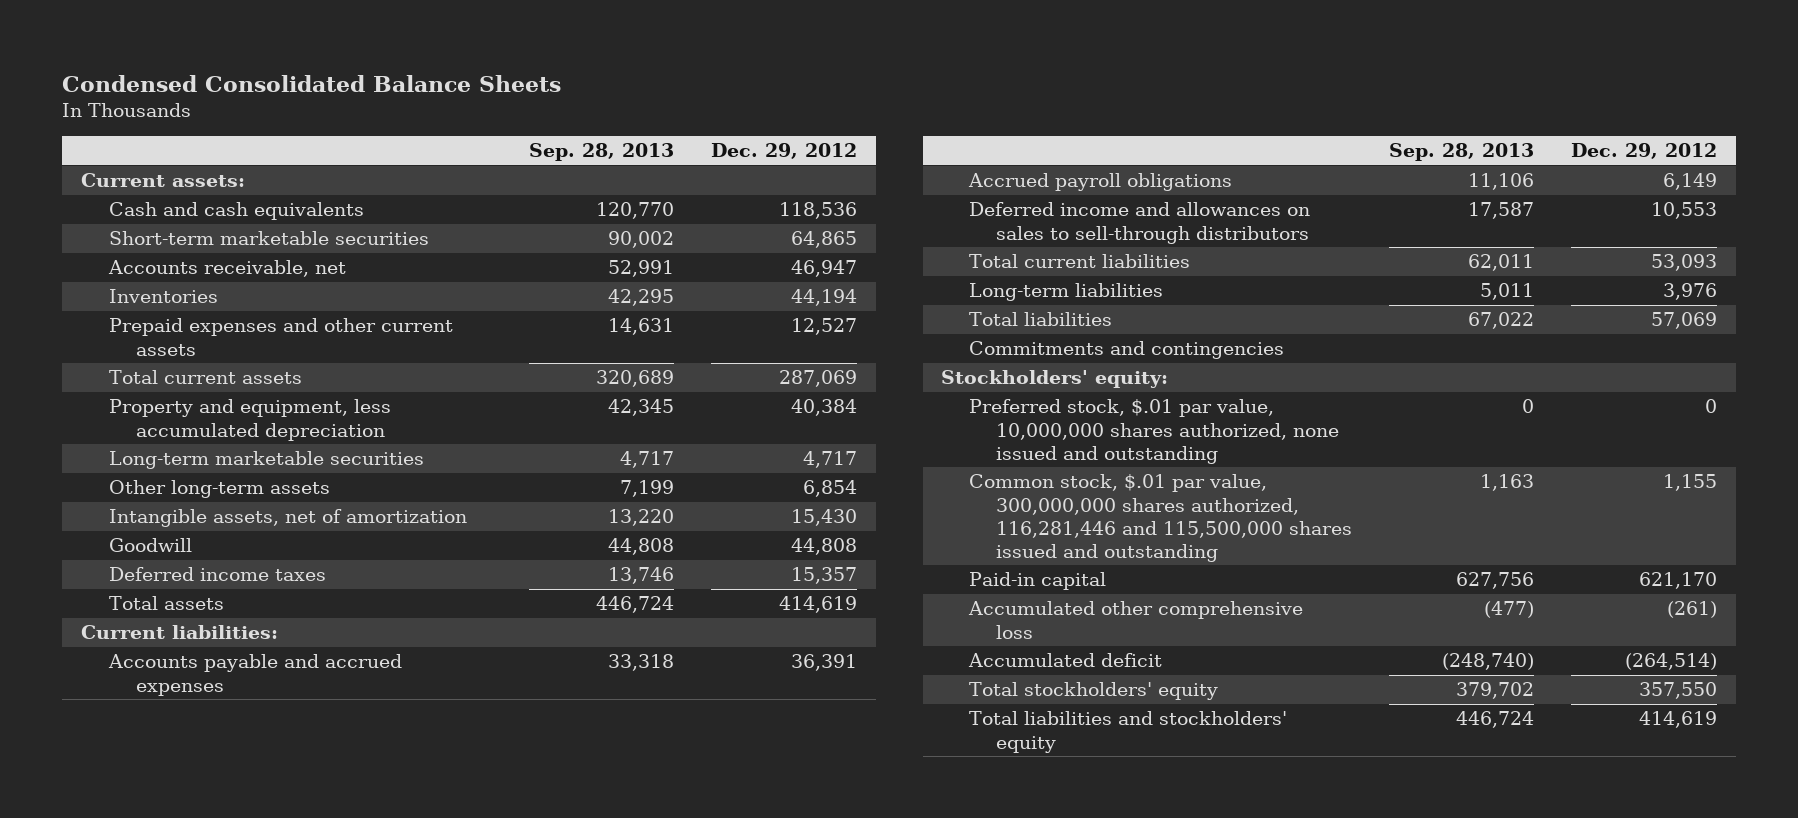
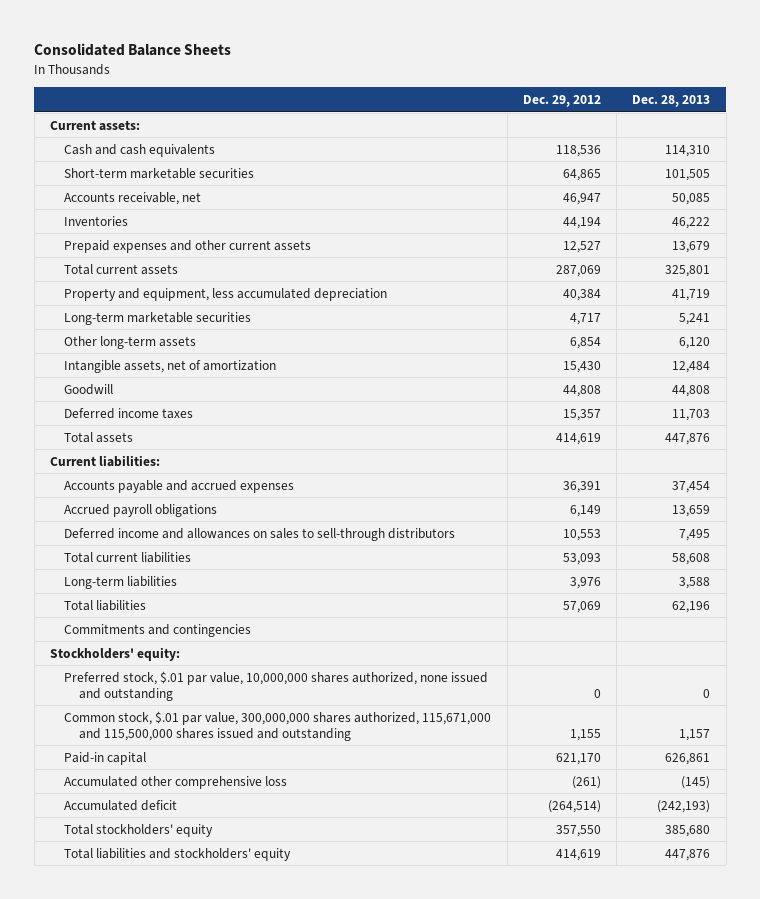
[62,74,562,92] Condensed Consolidated Balance Sheets -> [34,43,232,57] Consolidated Balance Sheets
[529,143,675,162] Sep. 28, 2013 -> none
none -> [632,95,711,108] Dec. 28, 2013
[968,474,1353,562] Common stock, $.01 par value, 300,000,000 shares authorized, 116,281,446 and 115,500,000 shares issued and outstanding -> [64,710,492,741] Common stock, $.01 par value, 300,000,000 shares authorized, 115,671,000 and 115,500,000 shares issued and outstanding

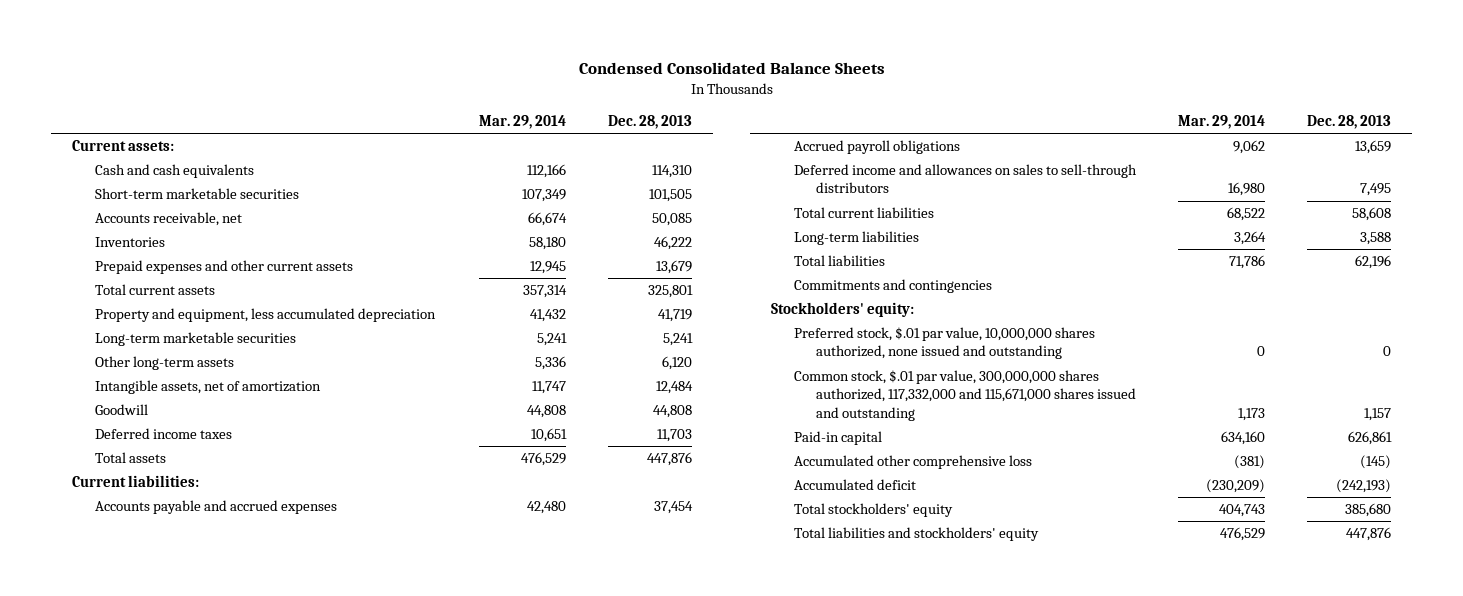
[34,43,232,57] Consolidated Balance Sheets -> [578,61,885,74] Condensed Consolidated Balance Sheets
[522,95,601,108] Dec. 29, 2012 -> none
none -> [479,114,567,129] Mar. 29, 2014
[64,710,492,741] Common stock, $.01 par value, 300,000,000 shares authorized, 115,671,000 and 115,500,000 shares issued and outstanding -> [793,370,1137,421] Common stock, $.01 par value, 300,000,000 shares authorized, 117,332,000 and 115,671,000 shares issued and outstanding

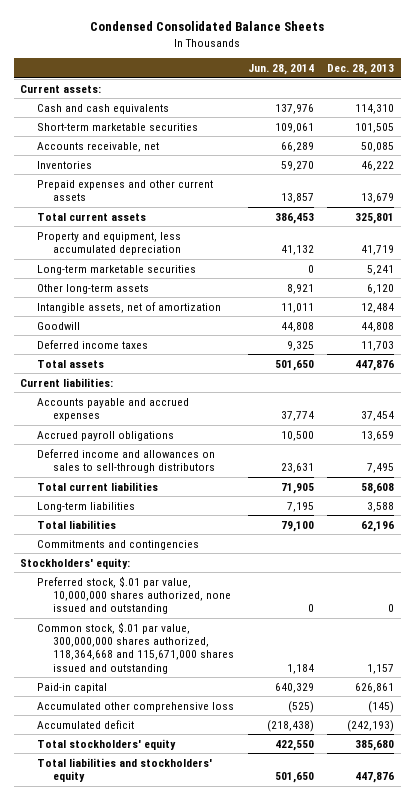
[479,114,567,129] Mar. 29, 2014 -> none
none -> [247,64,314,76] Jun. 28, 2014
[793,370,1137,421] Common stock, $.01 par value, 300,000,000 shares authorized, 117,332,000 and 115,671,000 shares issued and outstanding -> [36,621,235,674] Common stock, $.01 par value, 300,000,000 shares authorized, 118,364,668 and 115,671,000 shares issued and outstanding

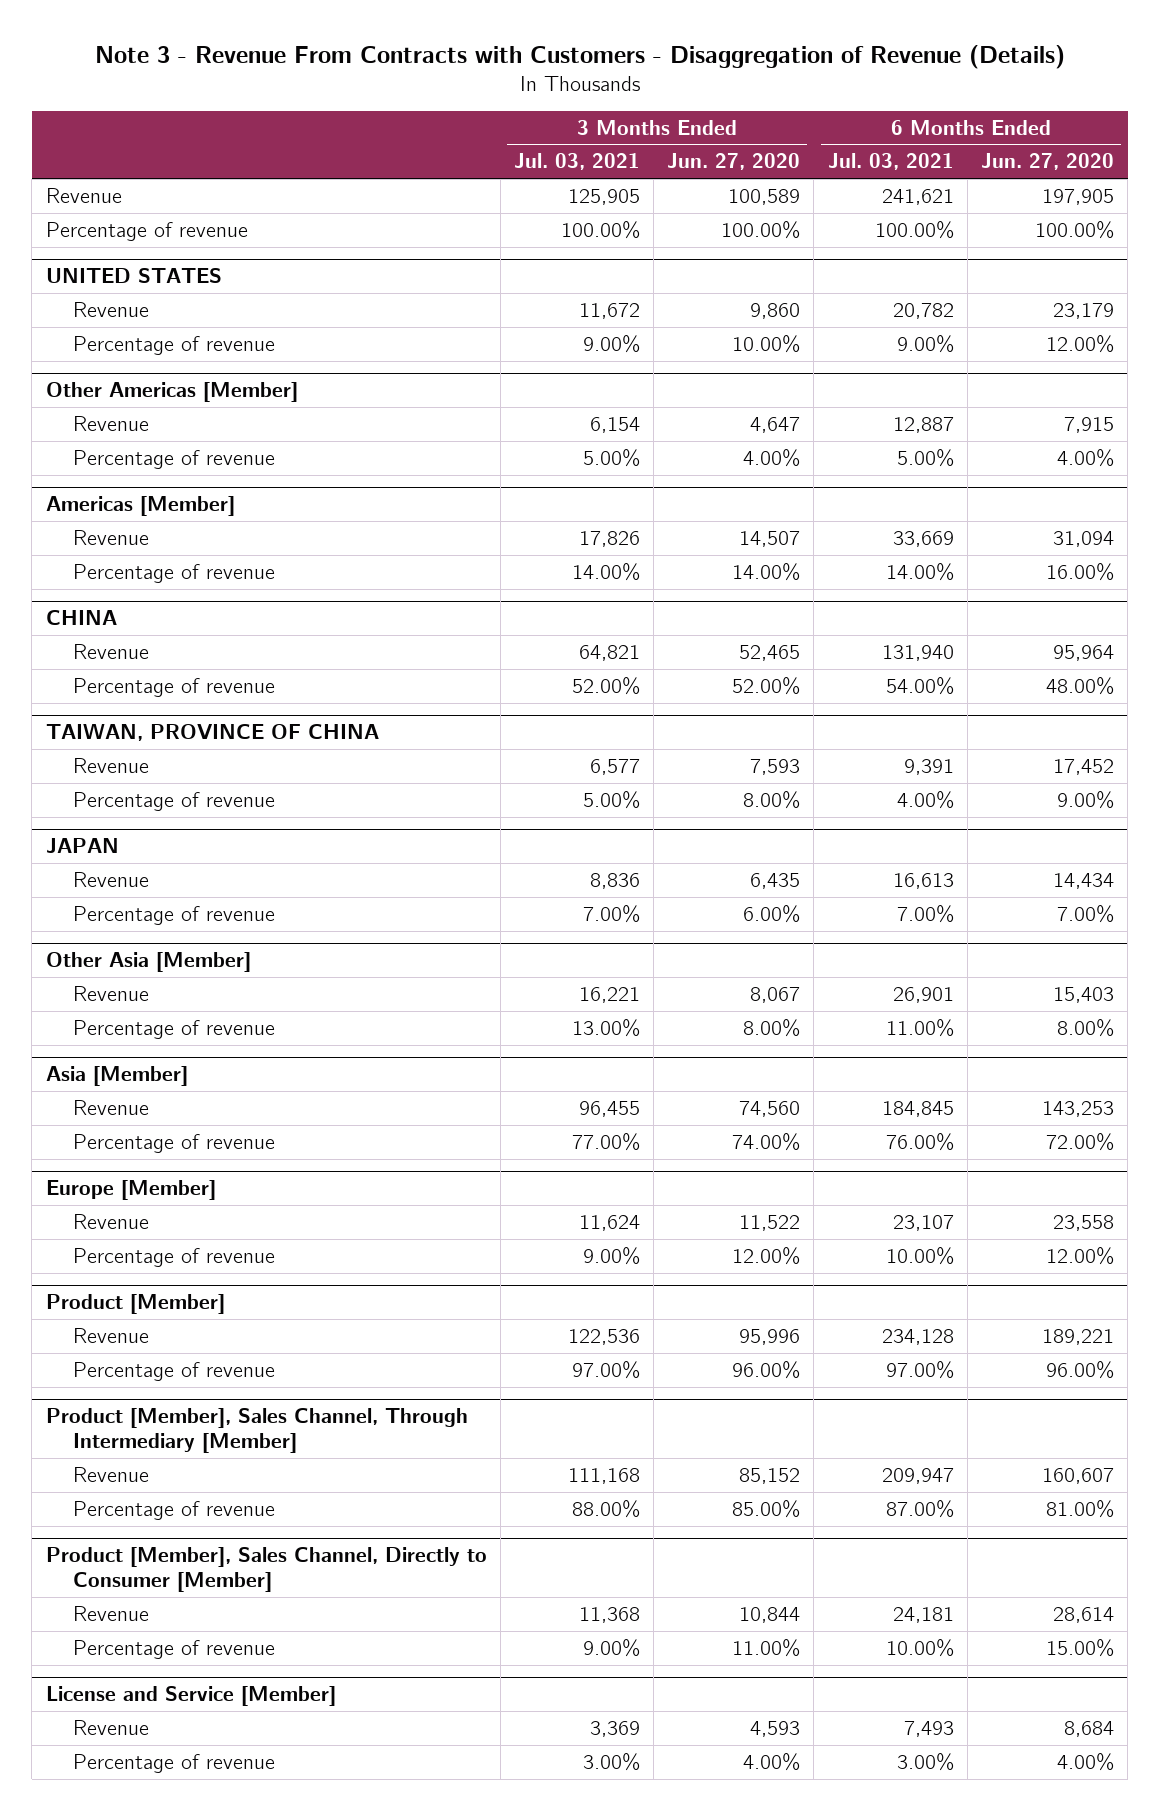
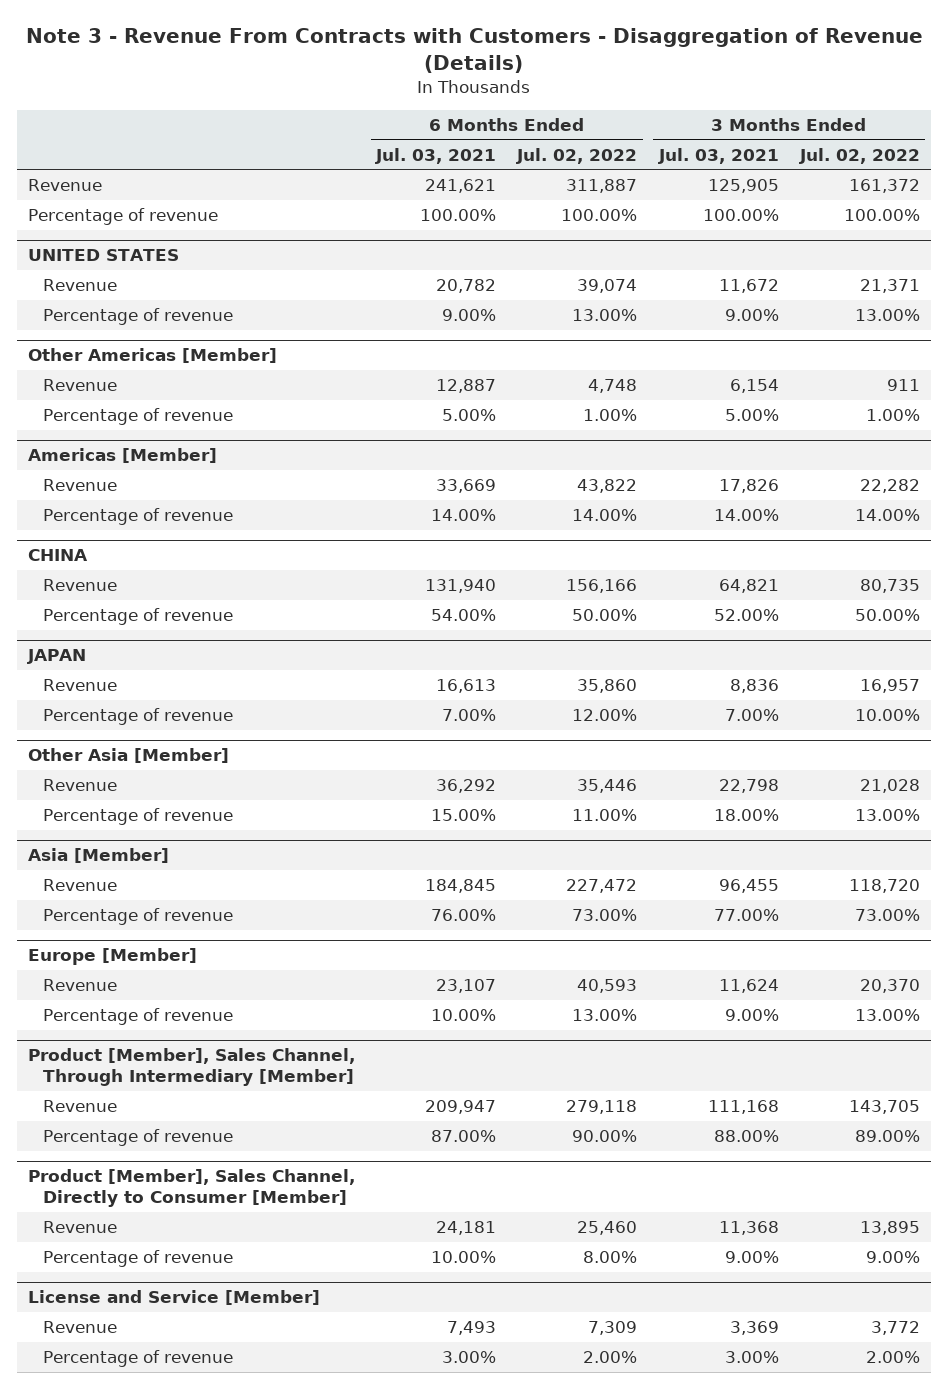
[667,153,801,171] Jun. 27, 2020 -> none
[980,153,1114,171] Jun. 27, 2020 -> none
none -> [516,147,638,164] Jul. 02, 2022
none -> [799,147,921,164] Jul. 02, 2022
[45,724,379,742] TAIWAN, PROVINCE OF CHINA -> none
[73,757,150,773] Revenue -> none
[73,791,276,811] Percentage of revenue -> none
[578,986,640,1003] 16,221 -> [718,779,779,794] 22,798
[892,986,954,1003] 26,901 -> [436,779,497,794] 36,292
[571,1018,640,1037] 13.00% -> [713,809,779,822] 18.00%
[885,1018,954,1037] 11.00% -> [431,809,497,822] 15.00%
[45,1294,225,1315] Product [Member] -> none
[73,1327,150,1343] Revenue -> none
[73,1361,276,1381] Percentage of revenue -> none

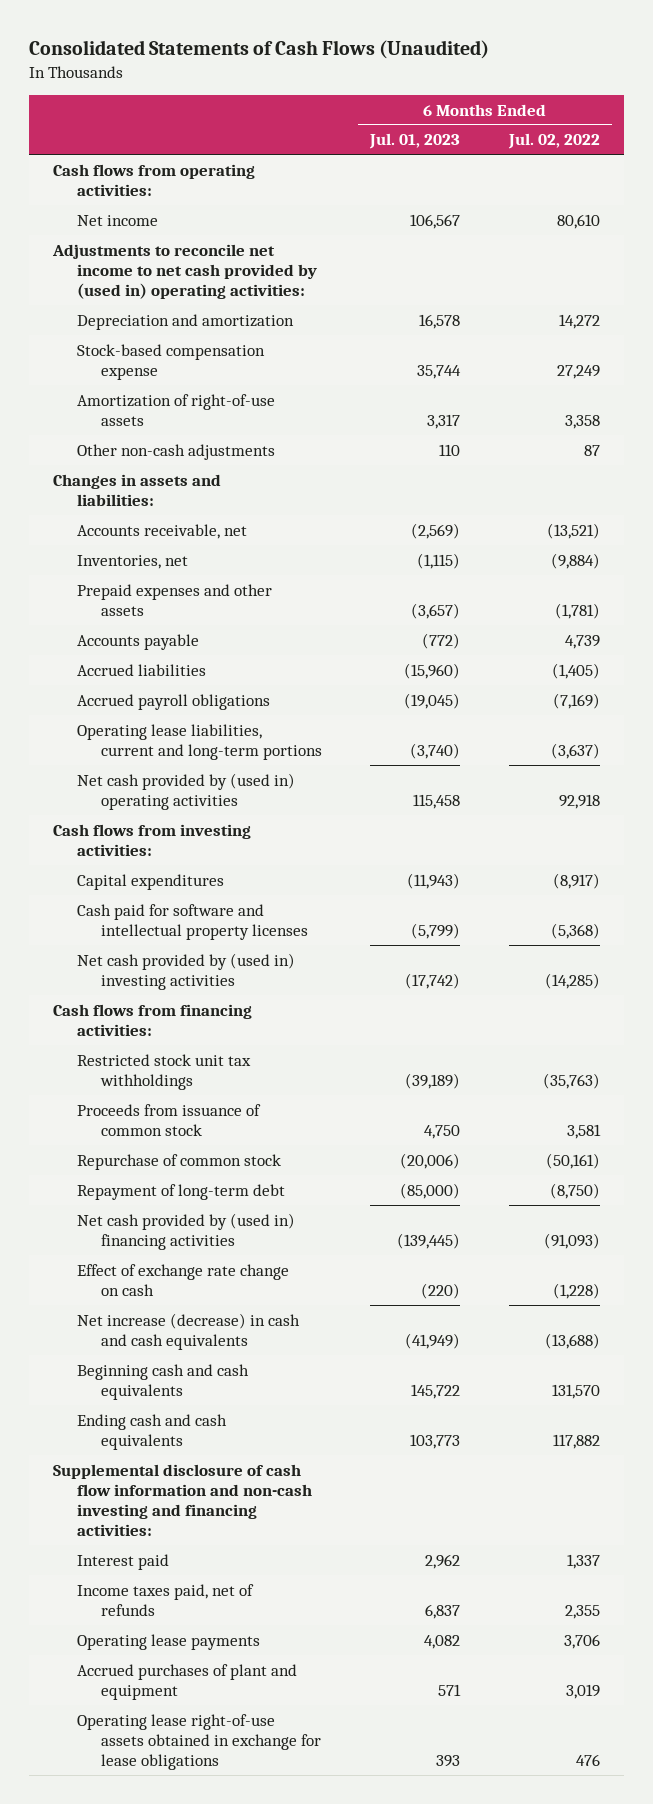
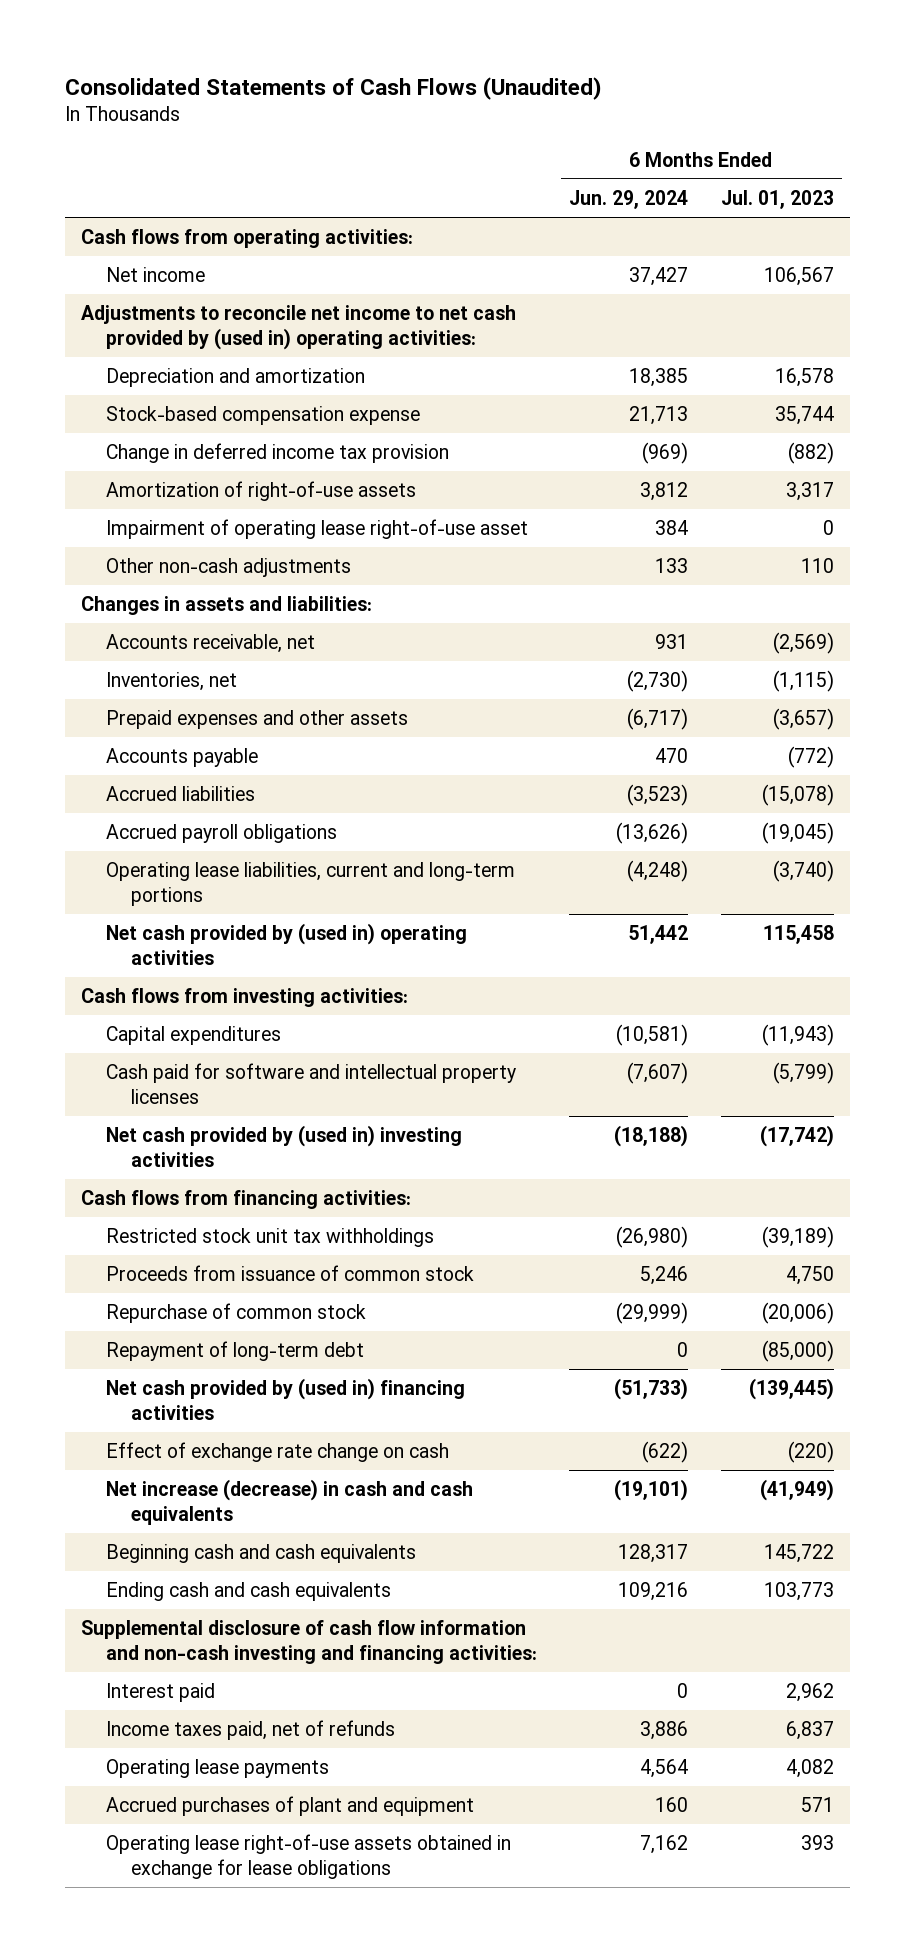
[507,133,600,150] Jul. 02, 2022 -> none
none -> [569,189,689,209] Jun. 29, 2024
none -> [105,443,449,464] Change in deferred income tax provision
none -> [105,519,528,540] Impairment of operating lease right-of-use asset
[404,662,461,679] (15,960) -> [761,784,834,807] (15,078)

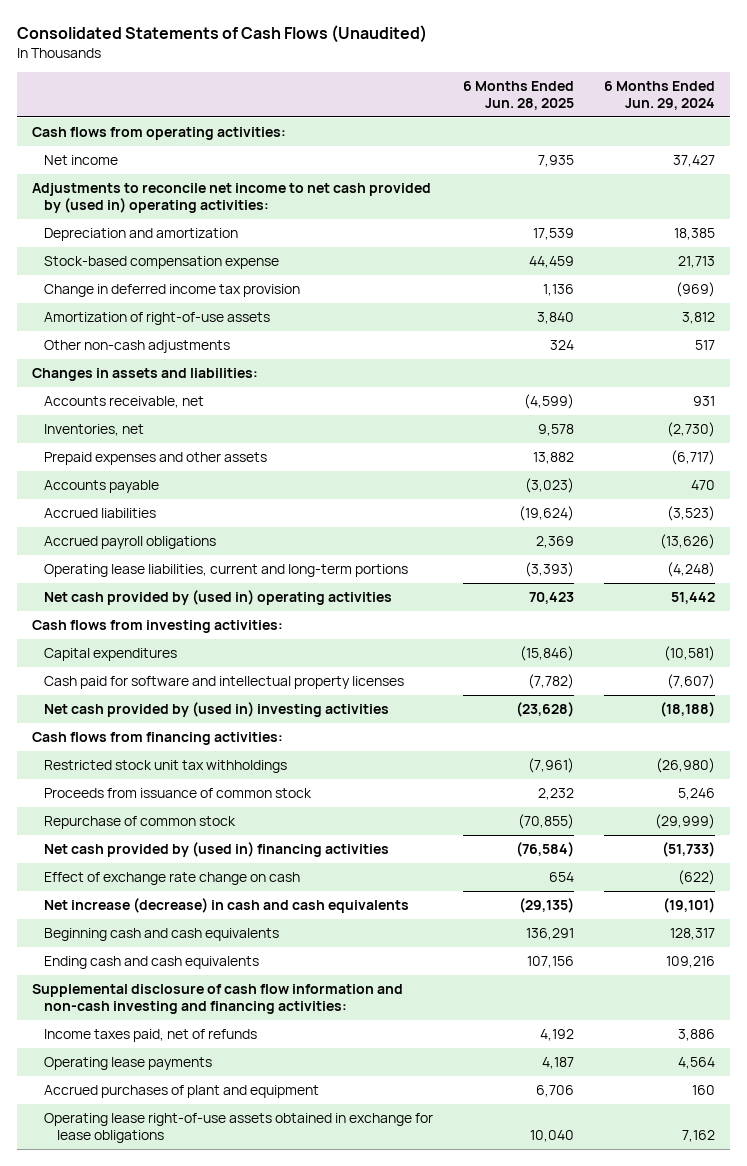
[720,189,834,209] Jul. 01, 2023 -> none
none -> [463,80,575,110] 6 Months Ended Jun. 28, 2025
[105,519,528,540] Impairment of operating lease right-of-use asset -> none
[655,558,689,574] 133 -> [695,339,716,350] 517
[105,1341,364,1362] Repayment of long-term debt -> none
[105,1683,215,1703] Interest paid -> none

